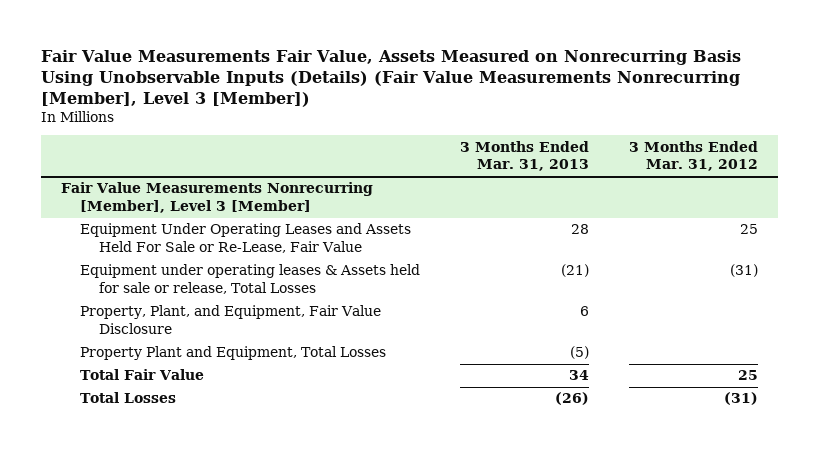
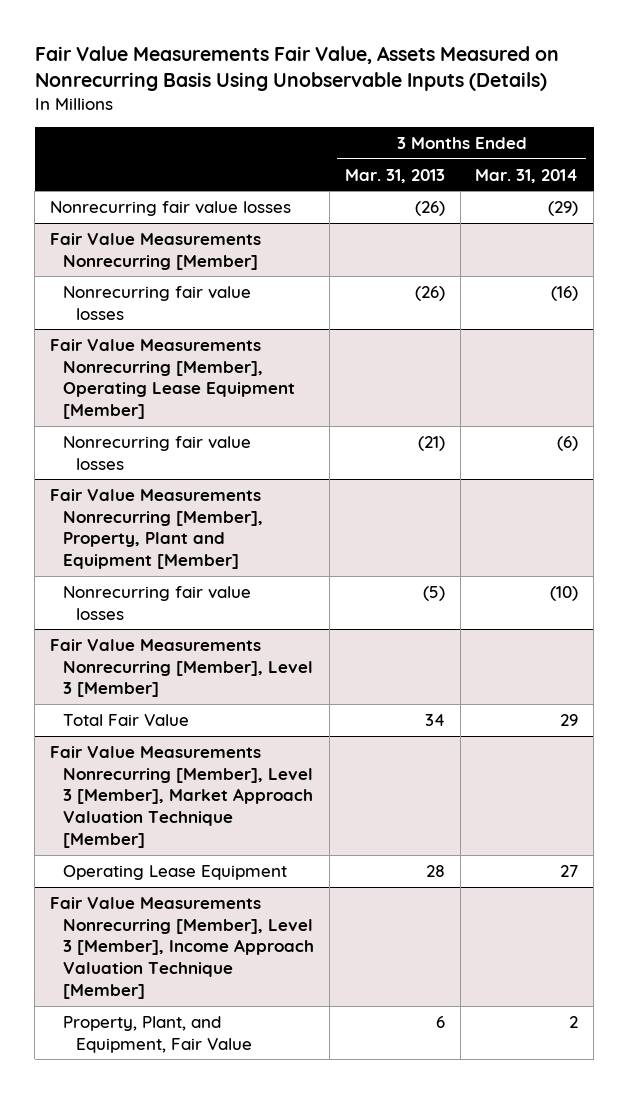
[41,50,742,107] Fair Value Measurements Fair Value, Assets Measured on Nonrecurring Basis Using Unobservable Inputs (Details) (Fair Value Measurements Nonrecurring [Member], Level 3 [Member]) -> [34,46,559,92] Fair Value Measurements Fair Value, Assets Measured on Nonrecurring Basis Using Unobservable Inputs (Details)
[629,140,759,172] 3 Months Ended Mar. 31, 2012 -> none
none -> [475,168,579,183] Mar. 31, 2014
none -> [50,200,292,216] Nonrecurring fair value losses
none -> [50,232,262,270] Fair Value Measurements Nonrecurring [Member]
none -> [63,285,252,320] Nonrecurring fair value losses
none -> [50,338,296,420] Fair Value Measurements Nonrecurring [Member], Operating Lease Equipment [Member]
none -> [63,435,252,470] Nonrecurring fair value losses
none -> [50,488,264,570] Fair Value Measurements Nonrecurring [Member], Property, Plant and Equipment [Member]
none -> [63,585,252,620] Nonrecurring fair value losses
[80,223,412,253] Equipment Under Operating Leases and Assets Held For Sale or Re-Lease, Fair Value -> none
[80,264,421,294] Equipment under operating leases & Assets held for sale or release, Total Losses -> none
[80,305,382,334] Property, Plant, and Equipment, Fair Value Disclosure -> none
[80,346,387,361] Property Plant and Equipment, Total Losses -> none
[80,392,177,404] Total Losses -> none
none -> [50,745,314,849] Fair Value Measurements Nonrecurring [Member], Level 3 [Member], Market Approach Valuation Technique [Member]
none -> [63,864,288,880] Operating Lease Equipment
none -> [50,896,315,1000] Fair Value Measurements Nonrecurring [Member], Level 3 [Member], Income Approach Valuation Technique [Member]
none -> [63,1015,253,1053] Property, Plant, and Equipment, Fair Value

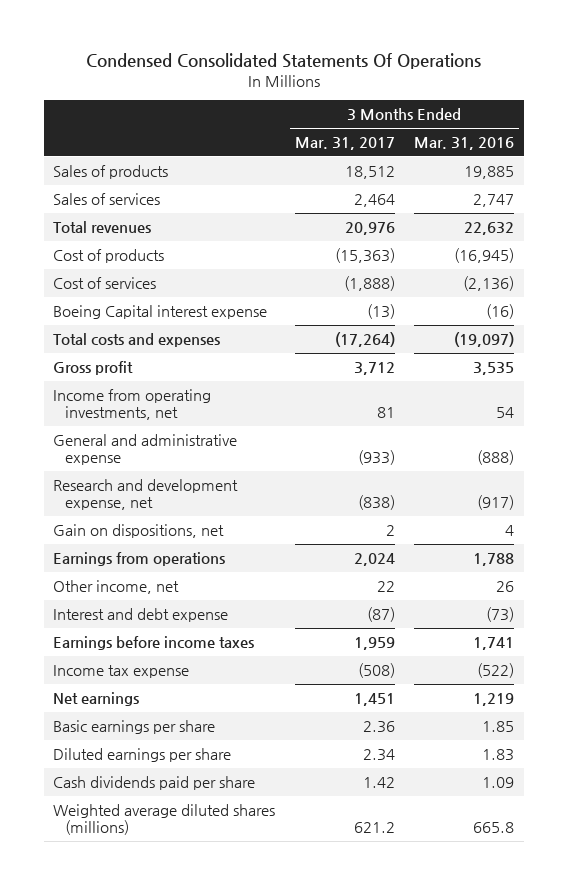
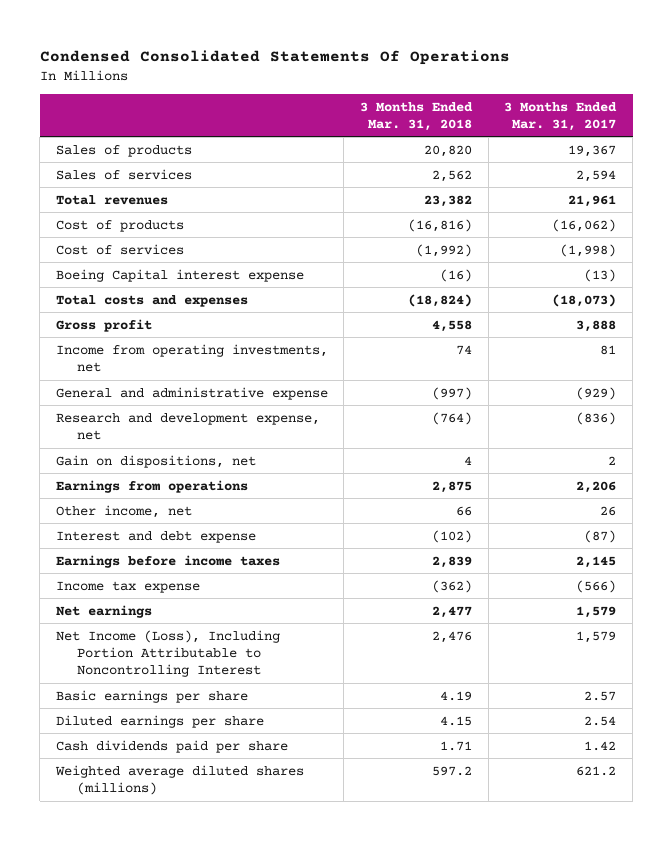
[414,137,515,151] Mar. 31, 2016 -> none
none -> [360,101,474,131] 3 Months Ended Mar. 31, 2018
[344,165,395,179] 18,512 -> [568,144,617,157] 19,367
[353,193,395,207] 2,464 -> [576,169,617,182] 2,594
[344,221,395,235] 20,976 -> [568,194,617,207] 21,961
[334,247,395,263] (15,363) -> [552,218,617,232] (16,062)
[343,275,395,291] (1,888) -> [560,243,617,257] (1,998)
[334,331,395,347] (17,264) -> [552,293,617,307] (18,073)
[353,361,395,375] 3,712 -> [576,319,617,332] 3,888
[357,450,395,466] (933) -> [576,386,617,400] (929)
[357,495,395,511] (838) -> [576,411,617,425] (836)
[353,552,395,566] 2,024 -> [576,480,617,493] 2,206
[376,580,395,592] 22 -> [600,505,617,516] 26
[353,636,395,650] 1,959 -> [576,555,617,568] 2,145
[357,662,395,678] (508) -> [576,579,617,593] (566)
[353,692,395,706] 1,451 -> [576,605,617,618] 1,579
none -> [55,629,280,678] Net Income (Loss), Including Portion Attributable to Noncontrolling Interest
[362,720,395,733] 2.36 -> [584,690,617,701] 2.57
[362,748,395,761] 2.34 -> [584,715,617,726] 2.54

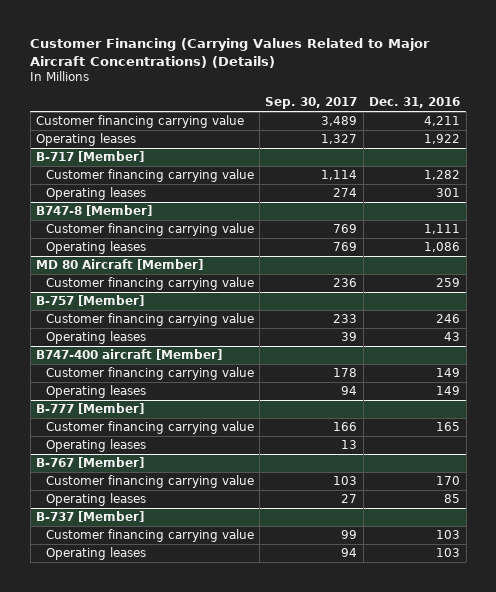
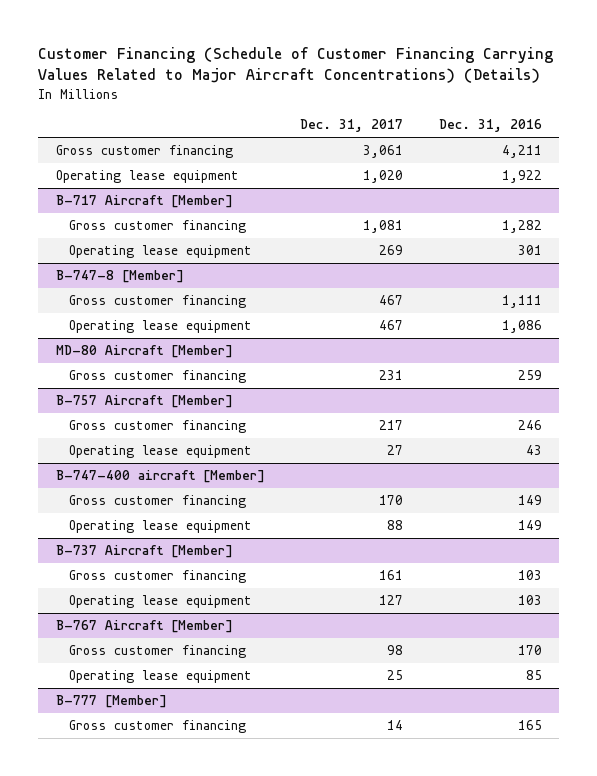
[30,38,431,69] Customer Financing (Carrying Values Related to Major Aircraft Concentrations) (Details) -> [38,47,554,84] Customer Financing (Schedule of Customer Financing Carrying Values Related to Major Aircraft Concentrations) (Details)
[265,97,358,110] Sep. 30, 2017 -> none
none -> [300,119,404,133] Dec. 31, 2017
[36,115,245,129] Customer financing carrying value -> [55,145,233,159] Gross customer financing
[36,133,137,147] Operating leases -> [55,170,239,184] Operating lease equipment
[36,151,145,163] B-717 [Member] -> [55,195,233,209] B-717 Aircraft [Member]
[45,169,254,183] Customer financing carrying value -> [68,220,246,234] Gross customer financing
[45,187,146,201] Operating leases -> [68,245,252,259] Operating lease equipment
[36,205,153,217] B747-8 [Member] -> [55,270,184,284] B-747-8 [Member]
[45,223,254,237] Customer financing carrying value -> [68,295,246,309] Gross customer financing
[45,241,146,255] Operating leases -> [68,320,252,334] Operating lease equipment
[36,259,204,271] MD 80 Aircraft [Member] -> [55,345,233,359] MD-80 Aircraft [Member]
[45,277,254,291] Customer financing carrying value -> [68,370,246,384] Gross customer financing
[36,295,145,307] B-757 [Member] -> [55,395,233,409] B-757 Aircraft [Member]
[45,313,254,327] Customer financing carrying value -> [68,420,246,434] Gross customer financing
[45,331,146,345] Operating leases -> [68,445,252,459] Operating lease equipment
[36,349,223,361] B747-400 aircraft [Member] -> [55,470,265,484] B-747-400 aircraft [Member]
[45,367,254,381] Customer financing carrying value -> [68,495,246,509] Gross customer financing
[45,385,146,399] Operating leases -> [68,520,252,534] Operating lease equipment
none -> [55,545,233,559] B-737 Aircraft [Member]
none -> [68,570,246,584] Gross customer financing
none -> [68,595,252,609] Operating lease equipment
none -> [55,620,233,634] B-767 Aircraft [Member]
none -> [68,645,246,659] Gross customer financing
none -> [68,670,252,684] Operating lease equipment
[45,439,146,453] Operating leases -> none
[36,457,145,469] B-767 [Member] -> none
[45,475,254,489] Customer financing carrying value -> none
[45,493,146,507] Operating leases -> none
[36,511,145,523] B-737 [Member] -> none
[45,529,254,543] Customer financing carrying value -> none
[45,547,146,561] Operating leases -> none
[45,421,254,435] Customer financing carrying value -> [68,720,246,734] Gross customer financing

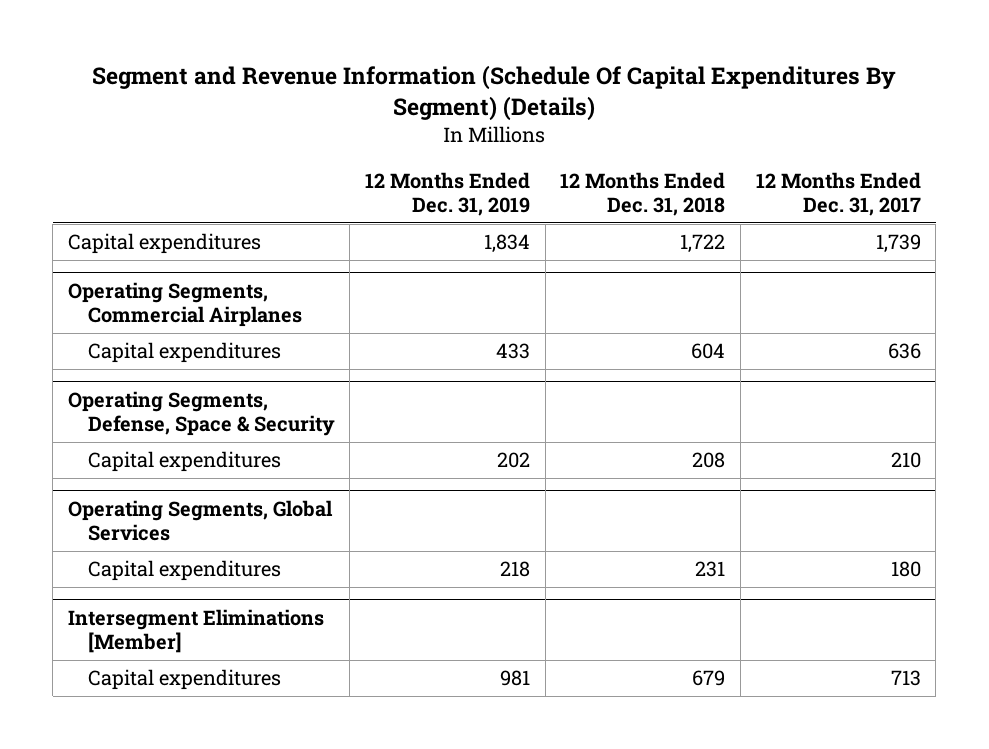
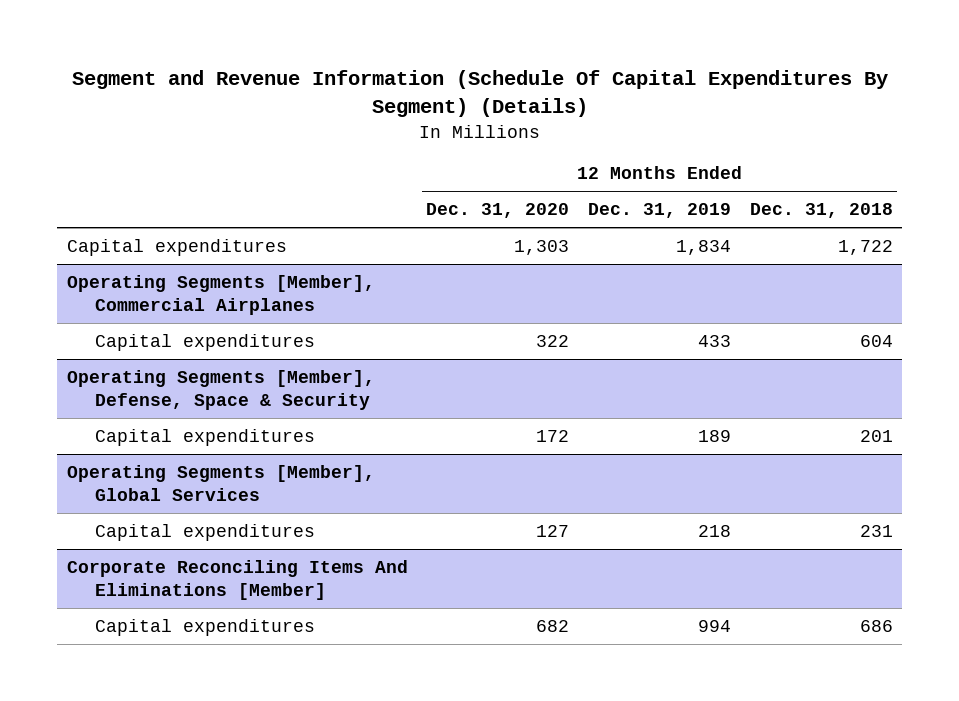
[755,171,921,217] 12 Months Ended Dec. 31, 2017 -> none
none -> [426,203,570,219] Dec. 31, 2020
[68,281,302,328] Operating Segments, Commercial Airplanes -> [66,274,375,316] Operating Segments [Member], Commercial Airplanes
[68,390,335,437] Operating Segments, Defense, Space & Security -> [66,369,375,411] Operating Segments [Member], Defense, Space & Security
[497,452,531,469] 202 -> [698,429,732,442] 189
[692,452,726,469] 208 -> [859,429,893,442] 201
[68,499,334,542] Operating Segments, Global Services -> [66,464,375,502] Operating Segments [Member], Global Services
[68,608,325,654] Intersegment Eliminations [Member] -> none
none -> [66,559,408,601] Corporate Reconciling Items And Eliminations [Member]
[500,670,531,687] 981 -> [698,619,732,632] 994
[692,670,726,687] 679 -> [859,619,893,632] 686

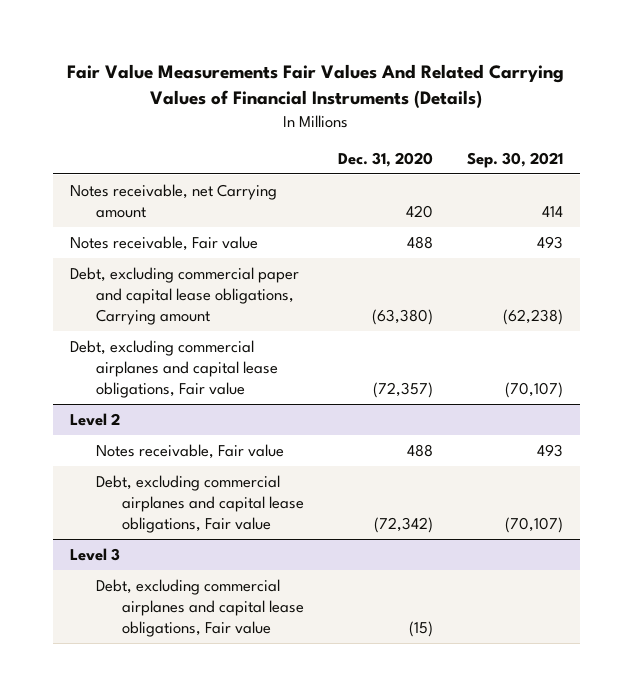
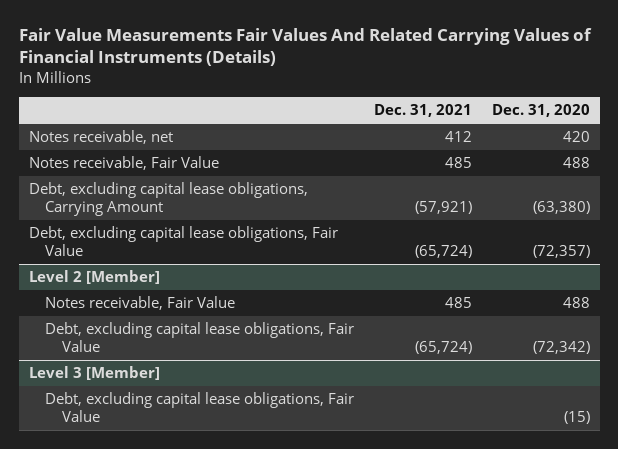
[466,151,563,168] Sep. 30, 2021 -> none
none -> [374,104,473,118] Dec. 31, 2021
[69,183,277,218] Notes receivable, net Carrying amount -> [28,130,173,145] Notes receivable, net
[69,235,258,251] Notes receivable, Fair value -> [28,156,219,171] Notes receivable, Fair Value
[69,266,299,325] Debt, excluding commercial paper and capital lease obligations, Carrying amount -> [28,182,308,216] Debt, excluding capital lease obligations, Carrying Amount
[69,339,278,398] Debt, excluding commercial airplanes and capital lease obligations, Fair value -> [28,226,338,256] Debt, excluding capital lease obligations, Fair Value
[69,412,120,426] Level 2 -> [28,270,160,285] Level 2 [Member]
[95,443,284,459] Notes receivable, Fair value -> [45,296,236,311] Notes receivable, Fair Value
[95,474,304,533] Debt, excluding commercial airplanes and capital lease obligations, Fair value -> [45,322,355,352] Debt, excluding capital lease obligations, Fair Value
[69,547,120,561] Level 3 -> [28,366,160,381] Level 3 [Member]
[95,578,304,637] Debt, excluding commercial airplanes and capital lease obligations, Fair value -> [45,392,355,422] Debt, excluding capital lease obligations, Fair Value

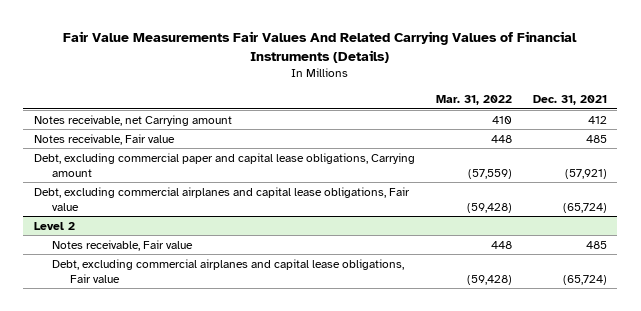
[491,104,590,118] Dec. 31, 2020 -> none
none -> [435,95,512,106] Mar. 31, 2022
[28,366,160,381] Level 3 [Member] -> none
[45,392,355,422] Debt, excluding capital lease obligations, Fair Value -> none
[28,130,173,145] Notes receivable, net -> [33,114,232,126] Notes receivable, net Carrying amount
[28,156,219,171] Notes receivable, Fair Value -> [33,133,175,145] Notes receivable, Fair value
[28,182,308,216] Debt, excluding capital lease obligations, Carrying Amount -> [33,152,415,177] Debt, excluding commercial paper and capital lease obligations, Carrying amount
[28,226,338,256] Debt, excluding capital lease obligations, Fair Value -> [33,186,410,211] Debt, excluding commercial airplanes and capital lease obligations, Fair value
[28,270,160,285] Level 2 [Member] -> [33,221,75,230] Level 2
[45,296,236,311] Notes receivable, Fair Value -> [51,239,193,251] Notes receivable, Fair value
[45,322,355,352] Debt, excluding capital lease obligations, Fair Value -> [51,258,404,283] Debt, excluding commercial airplanes and capital lease obligations, Fair value

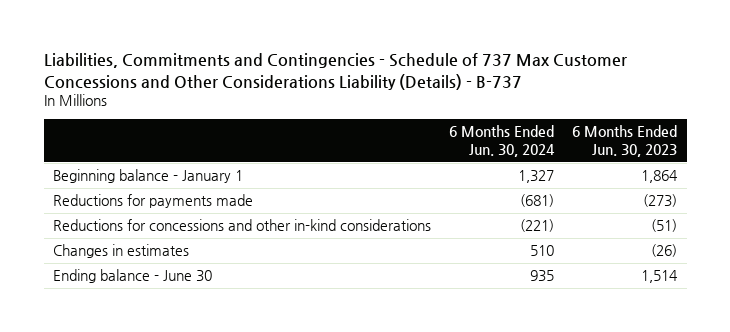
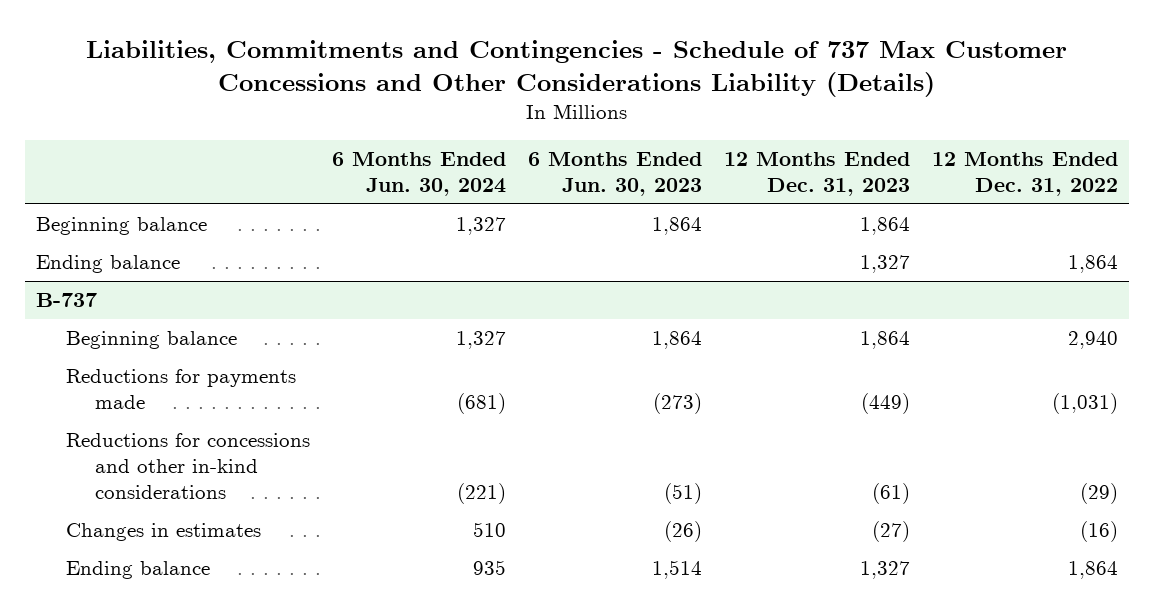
[43,53,627,90] Liabilities, Commitments and Contingencies - Schedule of 737 Max Customer Concessions and Other Considerations Liability (Details) - B-737 -> [86,39,1068,97] Liabilities, Commitments and Contingencies - Schedule of 737 Max Customer Concessions and Other Considerations Liability (Details)
none -> [724,152,911,197] 12 Months Ended Dec. 31, 2023
none -> [932,152,1119,197] 12 Months Ended Dec. 31, 2022
[53,169,244,184] Beginning balance - January 1 -> [35,217,207,236] Beginning balance
none -> [35,255,180,274] Ending balance
none -> [35,293,97,308] B-737
none -> [65,331,237,350] Beginning balance
[53,269,213,284] Ending balance - June 30 -> [65,561,210,580] Ending balance

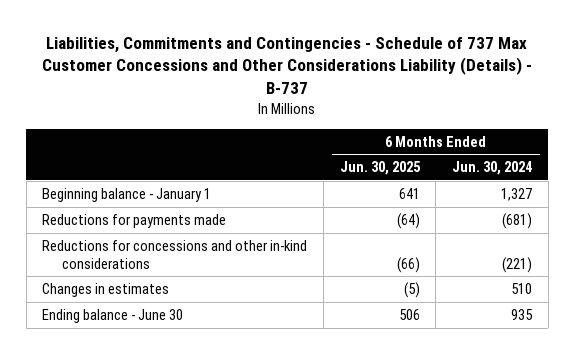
[86,39,1068,97] Liabilities, Commitments and Contingencies - Schedule of 737 Max Customer Concessions and Other Considerations Liability (Details) -> [42,36,533,95] Liabilities, Commitments and Contingencies - Schedule of 737 Max Customer Concessions and Other Considerations Liability (Details) - B-737
[527,152,702,197] 6 Months Ended Jun. 30, 2023 -> none
[724,152,911,197] 12 Months Ended Dec. 31, 2023 -> none
[932,152,1119,197] 12 Months Ended Dec. 31, 2022 -> none
none -> [339,161,421,176] Jun. 30, 2025
[35,255,180,274] Ending balance -> none
[35,293,97,308] B-737 -> none
[65,331,237,350] Beginning balance -> none
[35,217,207,236] Beginning balance -> [42,188,212,203] Beginning balance - January 1
[65,561,210,580] Ending balance -> [42,309,184,324] Ending balance - June 30

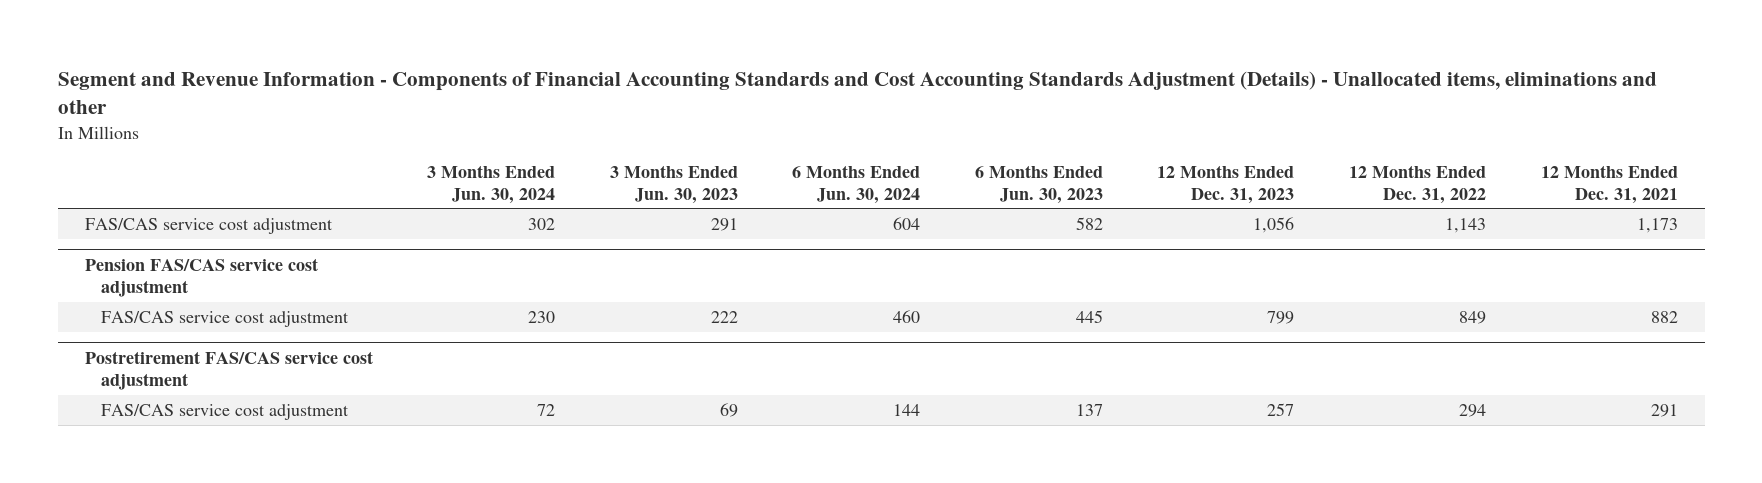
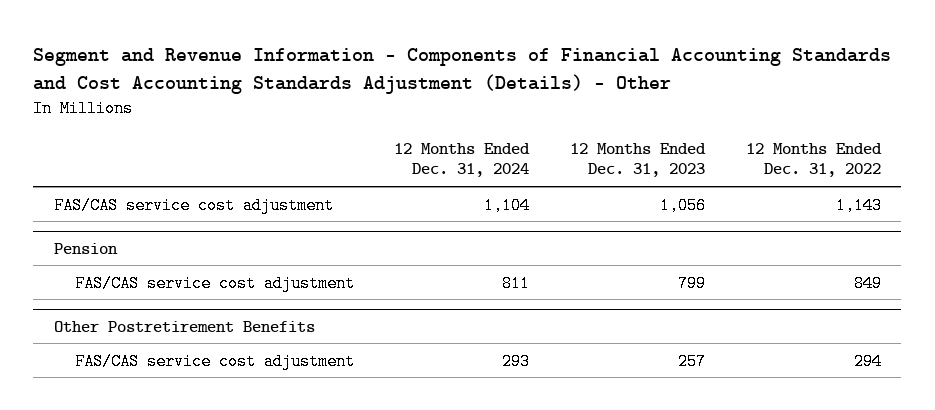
[57,70,1657,115] Segment and Revenue Information - Components of Financial Accounting Standards and Cost Accounting Standards Adjustment (Details) - Unallocated items, eliminations and other -> [33,48,892,95] Segment and Revenue Information - Components of Financial Accounting Standards and Cost Accounting Standards Adjustment (Details) - Other
[427,164,556,204] 3 Months Ended Jun. 30, 2024 -> none
[609,164,738,204] 3 Months Ended Jun. 30, 2023 -> none
[792,164,921,204] 6 Months Ended Jun. 30, 2024 -> none
[974,164,1103,204] 6 Months Ended Jun. 30, 2023 -> none
[1540,164,1678,204] 12 Months Ended Dec. 31, 2021 -> none
none -> [394,142,531,178] 12 Months Ended Dec. 31, 2024
[84,257,318,297] Pension FAS/CAS service cost adjustment -> [53,242,118,254] Pension
[84,350,373,390] Postretirement FAS/CAS service cost adjustment -> [53,320,315,332] Other Postretirement Benefits

